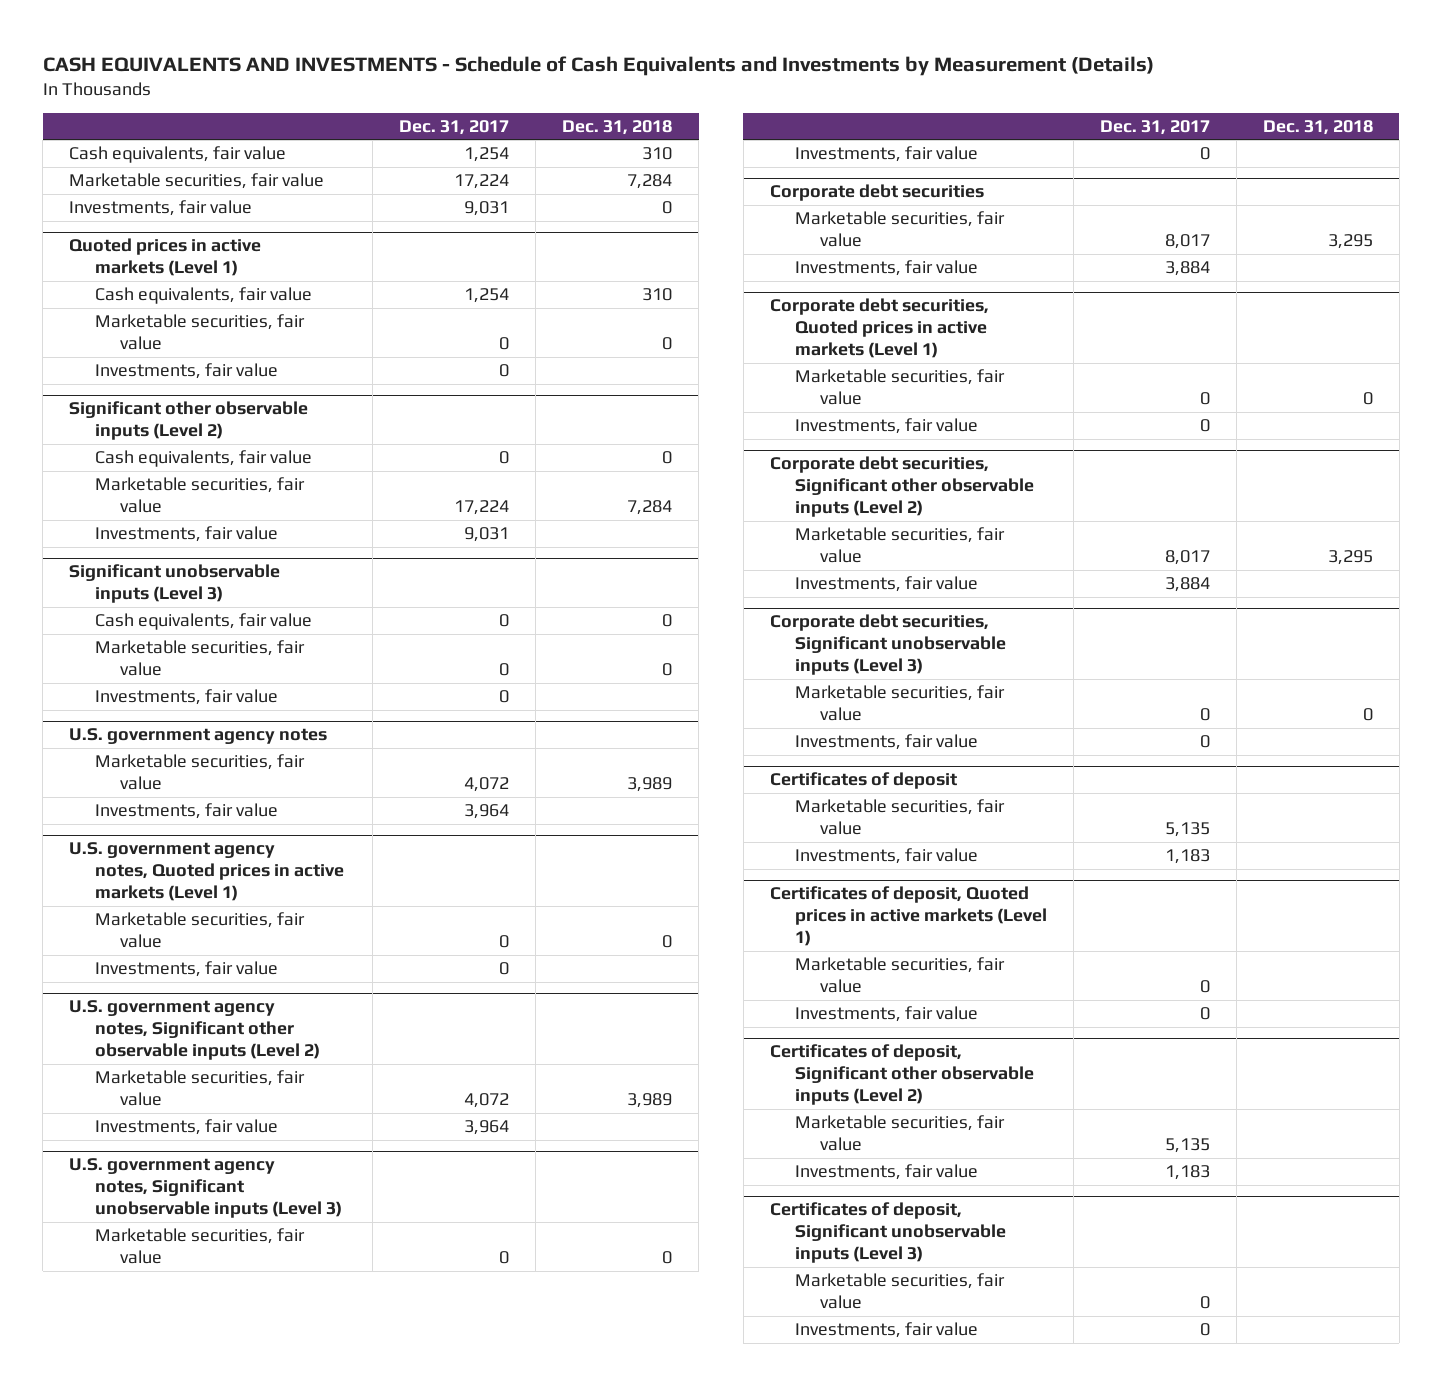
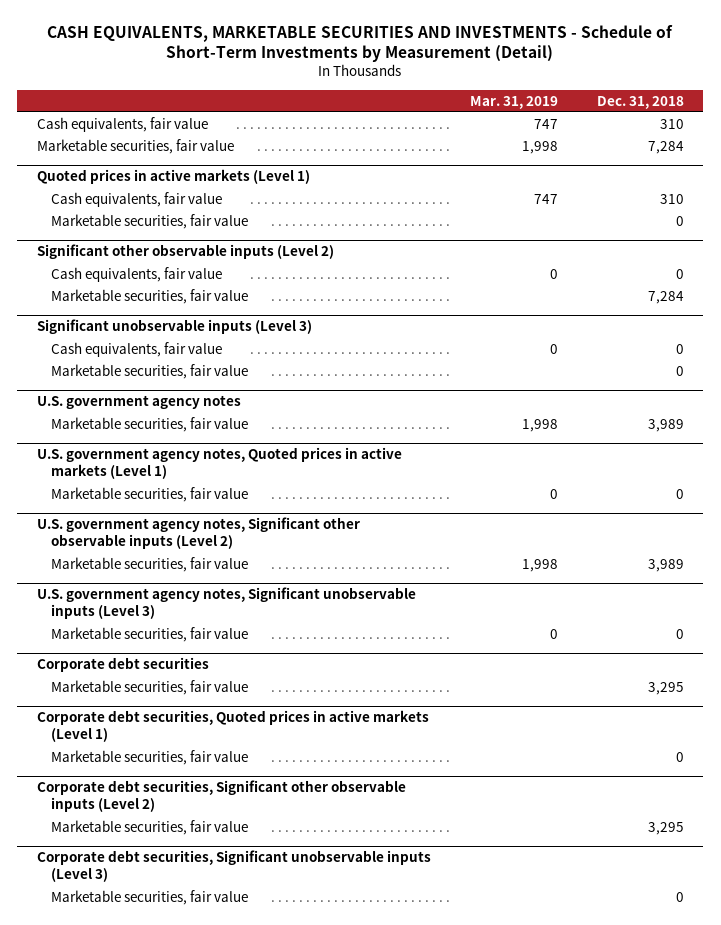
[42,55,1154,76] CASH EQUIVALENTS AND INVESTMENTS - Schedule of Cash Equivalents and Investments by Measurement (Details) -> [47,24,674,63] CASH EQUIVALENTS, MARKETABLE SECURITIES AND INVESTMENTS - Schedule of Short-Term Investments by Measurement (Detail)
[399,119,510,135] Dec. 31, 2017 -> none
none -> [469,95,558,109] Mar. 31, 2019
[69,200,253,217] Investments, fair value -> none
[94,363,278,380] Investments, fair value -> none
[94,526,278,543] Investments, fair value -> none
[94,689,278,706] Investments, fair value -> none
[94,803,278,820] Investments, fair value -> none
[94,961,278,978] Investments, fair value -> none
[94,1119,278,1136] Investments, fair value -> none
[794,146,978,163] Investments, fair value -> none
[794,260,978,277] Investments, fair value -> none
[794,418,978,435] Investments, fair value -> none
[794,576,978,593] Investments, fair value -> none
[794,734,978,751] Investments, fair value -> none
[769,772,957,790] Certificates of deposit -> none
[794,799,1005,836] Marketable securities, fair value -> none
[794,848,978,865] Investments, fair value -> none
[769,886,1047,947] Certificates of deposit, Quoted prices in active markets (Level 1) -> none
[794,957,1005,994] Marketable securities, fair value -> none
[794,1006,978,1023] Investments, fair value -> none
[769,1044,1034,1106] Certificates of deposit, Significant other observable inputs (Level 2) -> none
[794,1115,1005,1152] Marketable securities, fair value -> none
[794,1164,978,1181] Investments, fair value -> none
[769,1202,1006,1264] Certificates of deposit, Significant unobservable inputs (Level 3) -> none
[794,1273,1005,1310] Marketable securities, fair value -> none
[794,1322,978,1339] Investments, fair value -> none

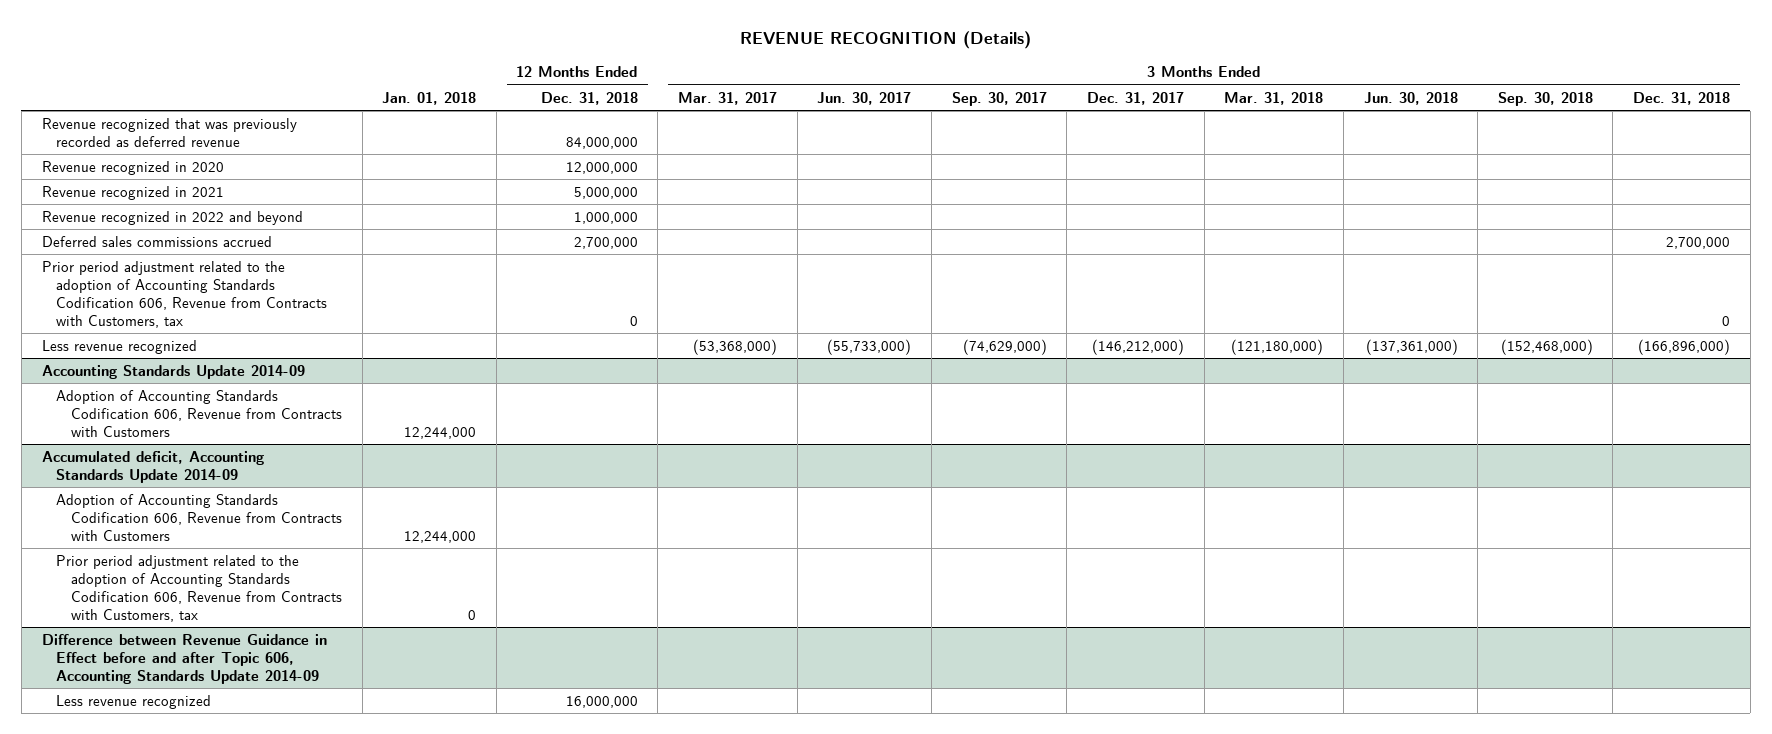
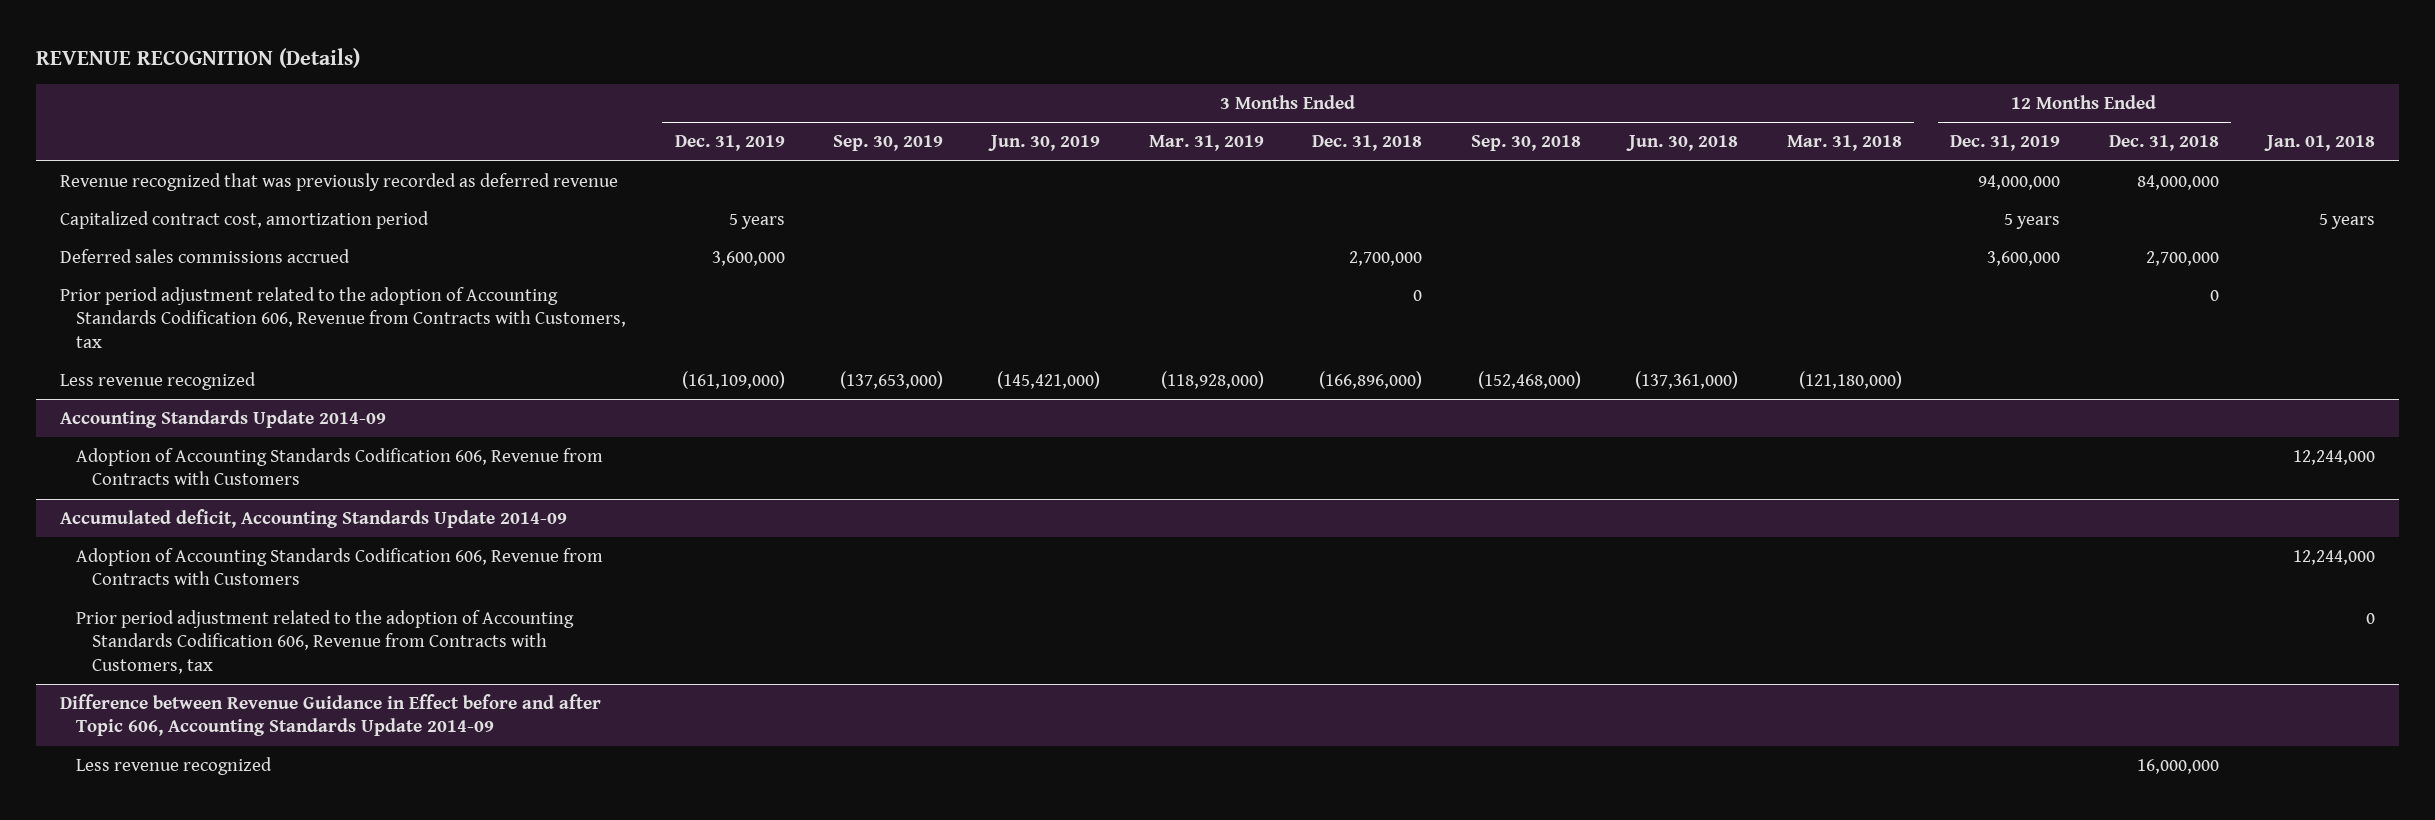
[678,91,778,105] Mar. 31, 2017 -> none
[817,91,912,105] Jun. 30, 2017 -> none
[951,91,1047,106] Sep. 30, 2017 -> none
[1086,91,1184,105] Dec. 31, 2017 -> none
none -> [674,135,785,152] Dec. 31, 2019
none -> [833,135,944,152] Sep. 30, 2019
none -> [988,135,1101,152] Jun. 30, 2019
none -> [1148,135,1264,152] Mar. 31, 2019
none -> [1950,135,2061,152] Dec. 31, 2019
[41,160,224,175] Revenue recognized in 2020 -> none
[41,185,224,200] Revenue recognized in 2021 -> none
[41,210,303,225] Revenue recognized in 2022 and beyond -> none
none -> [60,210,430,229] Capitalized contract cost, amortization period

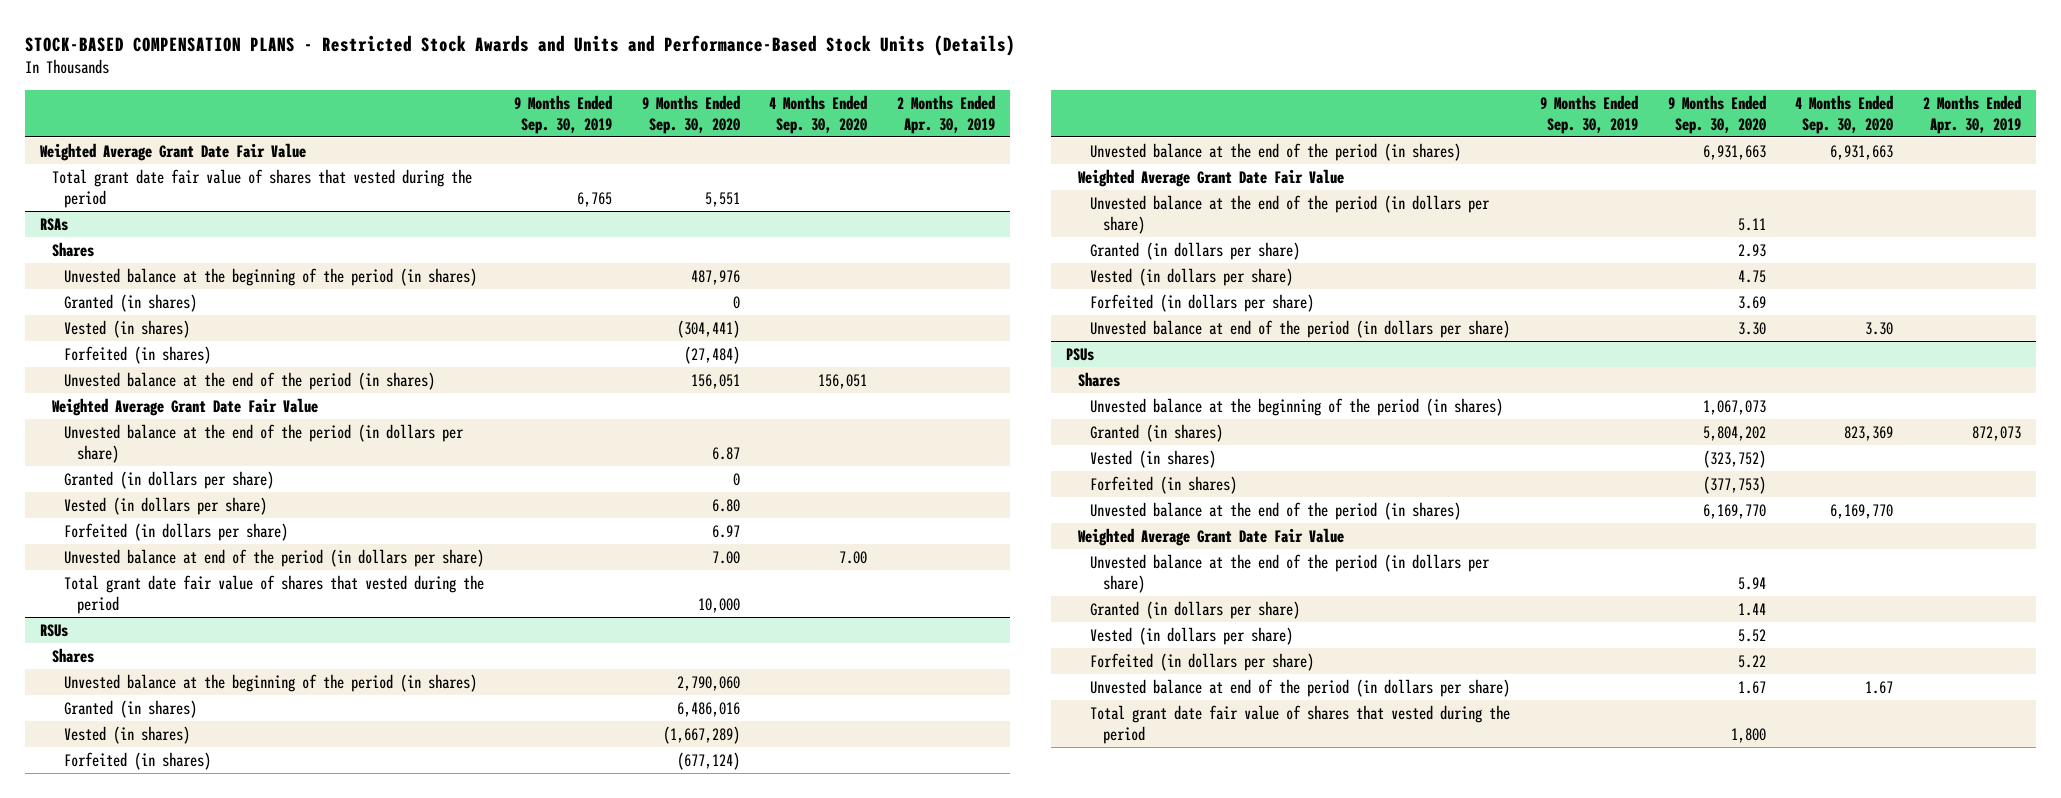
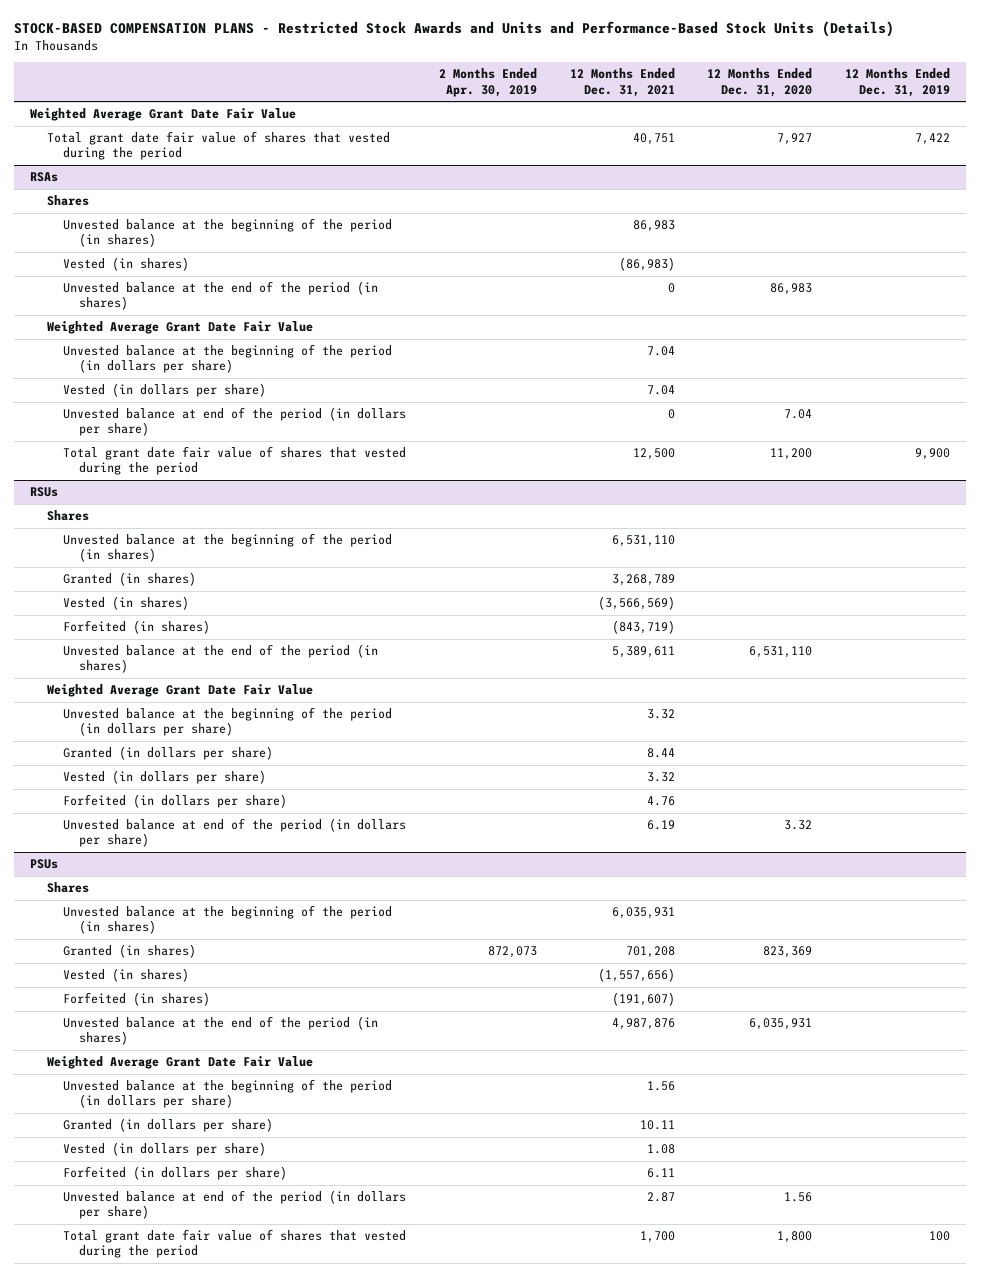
[514,94,613,134] 9 Months Ended Sep. 30, 2019 -> none
[641,94,740,134] 9 Months Ended Sep. 30, 2020 -> none
[769,94,868,134] 4 Months Ended Sep. 30, 2020 -> none
none -> [569,68,675,97] 12 Months Ended Dec. 31, 2021
none -> [707,68,813,97] 12 Months Ended Dec. 31, 2020
none -> [845,68,951,97] 12 Months Ended Dec. 31, 2019
[64,293,198,312] Granted (in shares) -> none
[64,345,212,364] Forfeited (in shares) -> none
[64,470,275,489] Granted (in dollars per share) -> none
[64,423,465,463] Unvested balance at the end of the period (in dollars per share) -> [62,344,392,374] Unvested balance at the beginning of the period (in dollars per share)
[64,522,289,541] Forfeited (in dollars per share) -> none
[1090,194,1491,234] Unvested balance at the end of the period (in dollars per share) -> [62,707,392,737] Unvested balance at the beginning of the period (in dollars per share)
[1090,553,1491,593] Unvested balance at the end of the period (in dollars per share) -> [62,1079,392,1109] Unvested balance at the beginning of the period (in dollars per share)

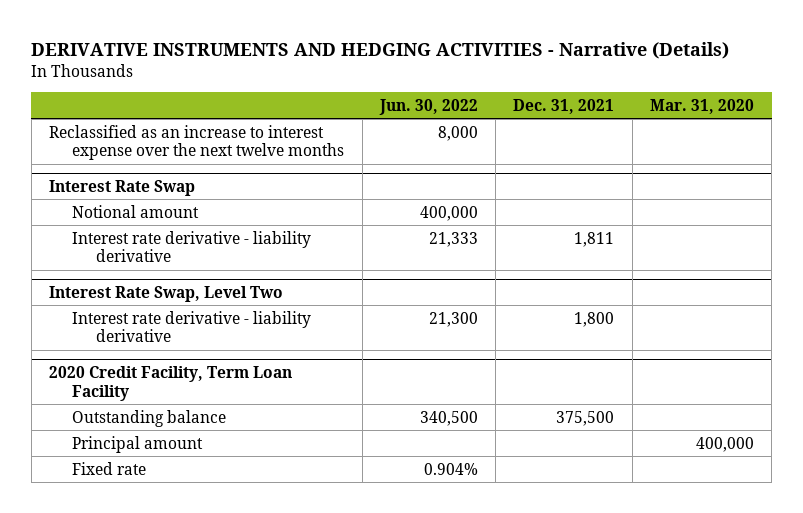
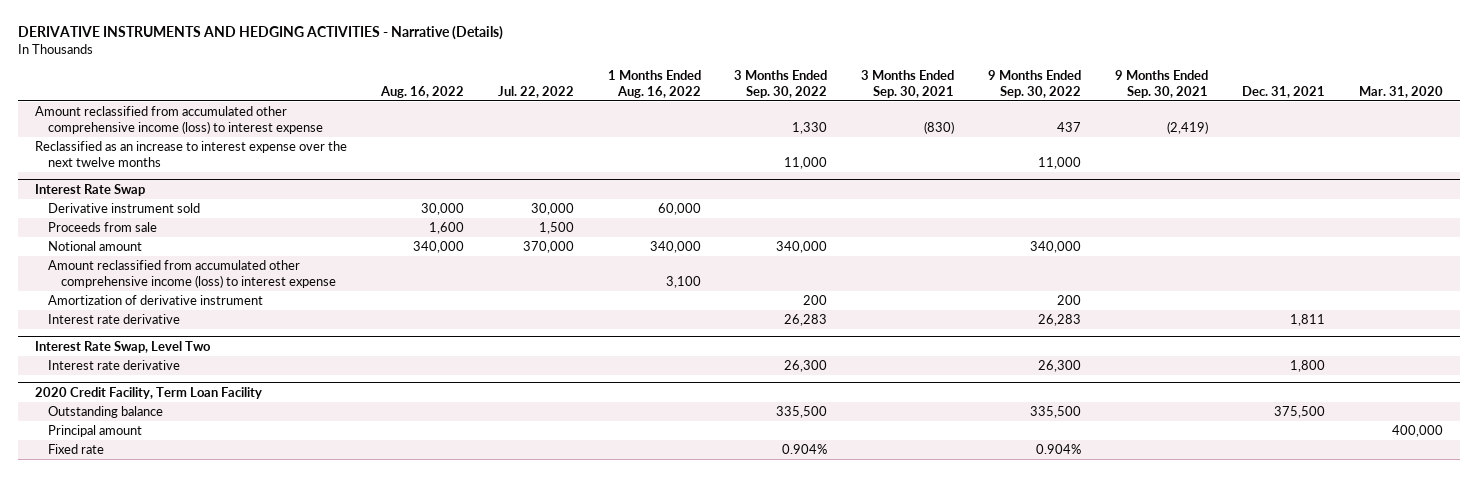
[378,98,478,115] Jun. 30, 2022 -> none
none -> [379,85,464,98] Aug. 16, 2022
none -> [497,85,574,98] Jul. 22, 2022
none -> [607,70,701,98] 1 Months Ended Aug. 16, 2022
none -> [734,70,828,98] 3 Months Ended Sep. 30, 2022
none -> [861,70,955,98] 3 Months Ended Sep. 30, 2021
none -> [988,70,1082,98] 9 Months Ended Sep. 30, 2022
none -> [1115,70,1209,98] 9 Months Ended Sep. 30, 2021
none -> [34,106,323,134] Amount reclassified from accumulated other comprehensive income (loss) to interest expense
none -> [47,203,200,214] Derivative instrument sold
none -> [47,222,157,233] Proceeds from sale
none -> [47,260,336,288] Amount reclassified from accumulated other comprehensive income (loss) to interest expense
none -> [47,295,263,306] Amortization of derivative instrument
[72,230,312,263] Interest rate derivative - liability derivative -> [47,314,180,325] Interest rate derivative
[72,310,312,343] Interest rate derivative - liability derivative -> [47,360,180,371] Interest rate derivative

